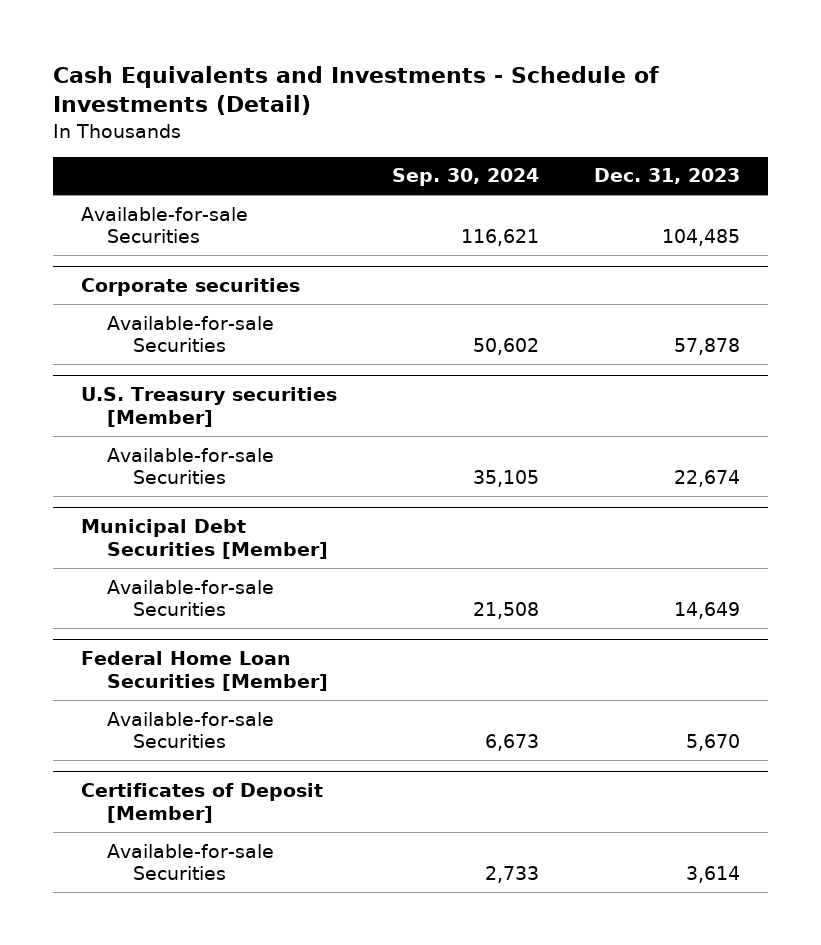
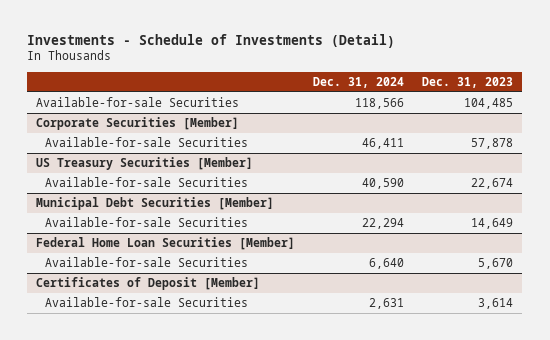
[53,65,660,116] Cash Equivalents and Investments - Schedule of Investments (Detail) -> [27,33,396,48] Investments - Schedule of Investments (Detail)
[392,168,540,187] Sep. 30, 2024 -> none
none -> [313,76,405,88] Dec. 31, 2024
[80,278,300,297] Corporate securities -> [36,117,240,131] Corporate Securities [Member]
[80,387,337,427] U.S. Treasury securities [Member] -> [36,157,254,171] US Treasury Securities [Member]

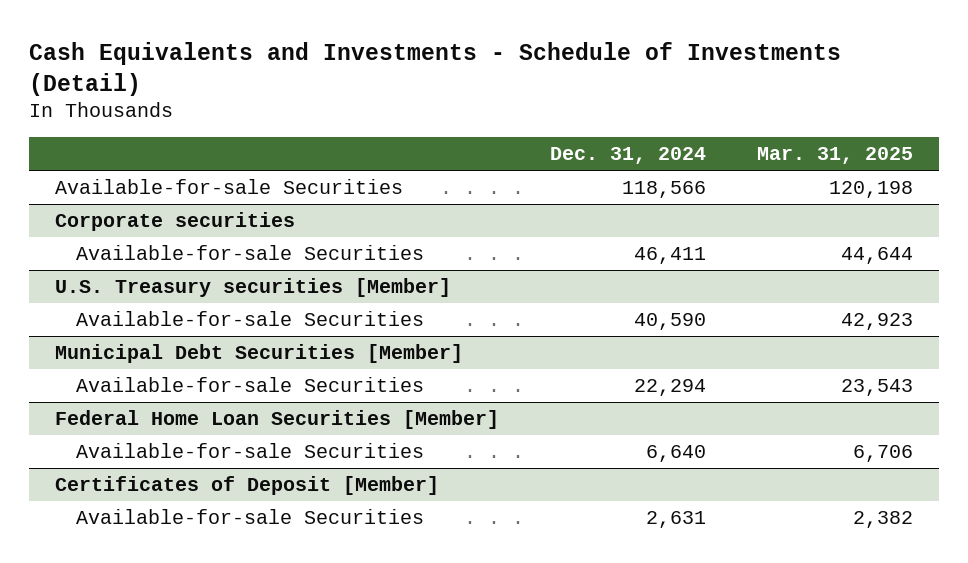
[27,33,396,48] Investments - Schedule of Investments (Detail) -> [29,41,842,96] Cash Equivalents and Investments - Schedule of Investments (Detail)
[422,76,514,88] Dec. 31, 2023 -> none
none -> [757,147,914,165] Mar. 31, 2025
[36,117,240,131] Corporate Securities [Member] -> [54,212,295,232] Corporate securities
[36,157,254,171] US Treasury Securities [Member] -> [54,278,451,298] U.S. Treasury securities [Member]

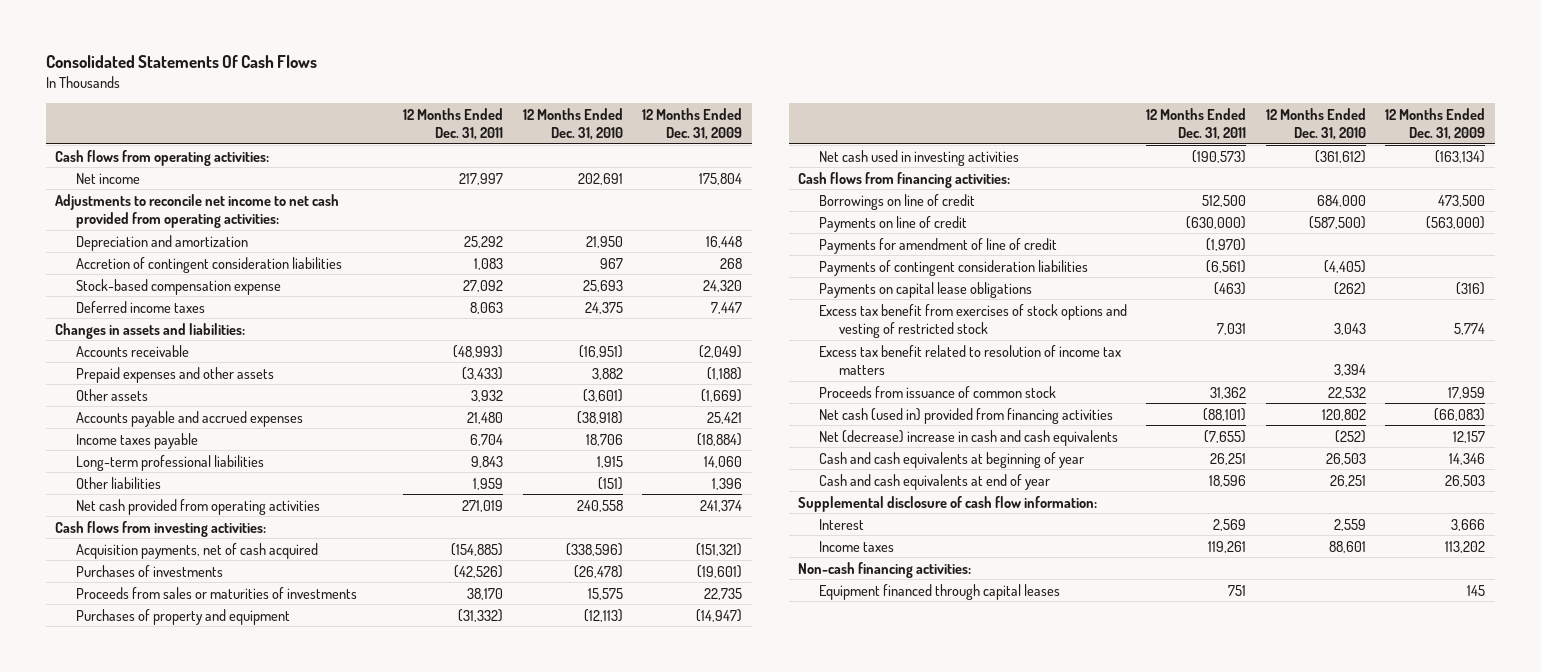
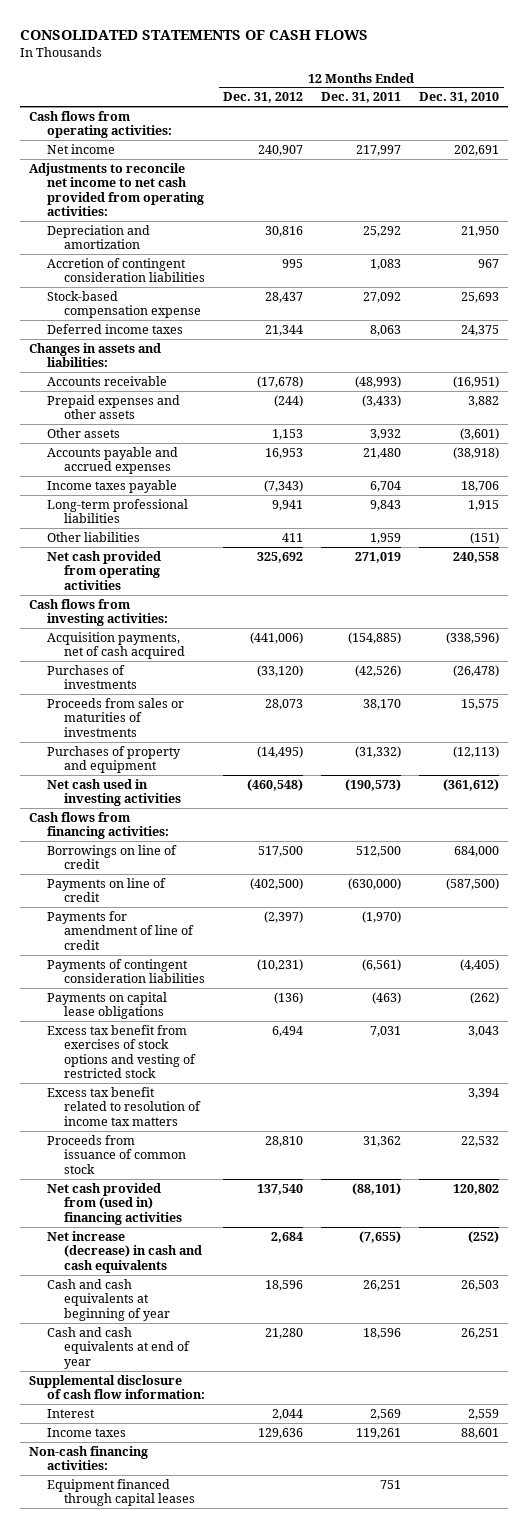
[45,55,317,69] Consolidated Statements Of Cash Flows -> [20,29,369,40] CONSOLIDATED STATEMENTS OF CASH FLOWS
[642,107,743,141] 12 Months Ended Dec. 31, 2009 -> none
none -> [223,92,304,104] Dec. 31, 2012
[818,407,1113,424] Net cash (used in) provided from financing activities -> [46,1182,183,1225] Net cash provided from (used in) financing activities
[818,429,1118,446] Net (decrease) increase in cash and cash equivalents -> [46,1230,203,1273] Net increase (decrease) in cash and cash equivalents

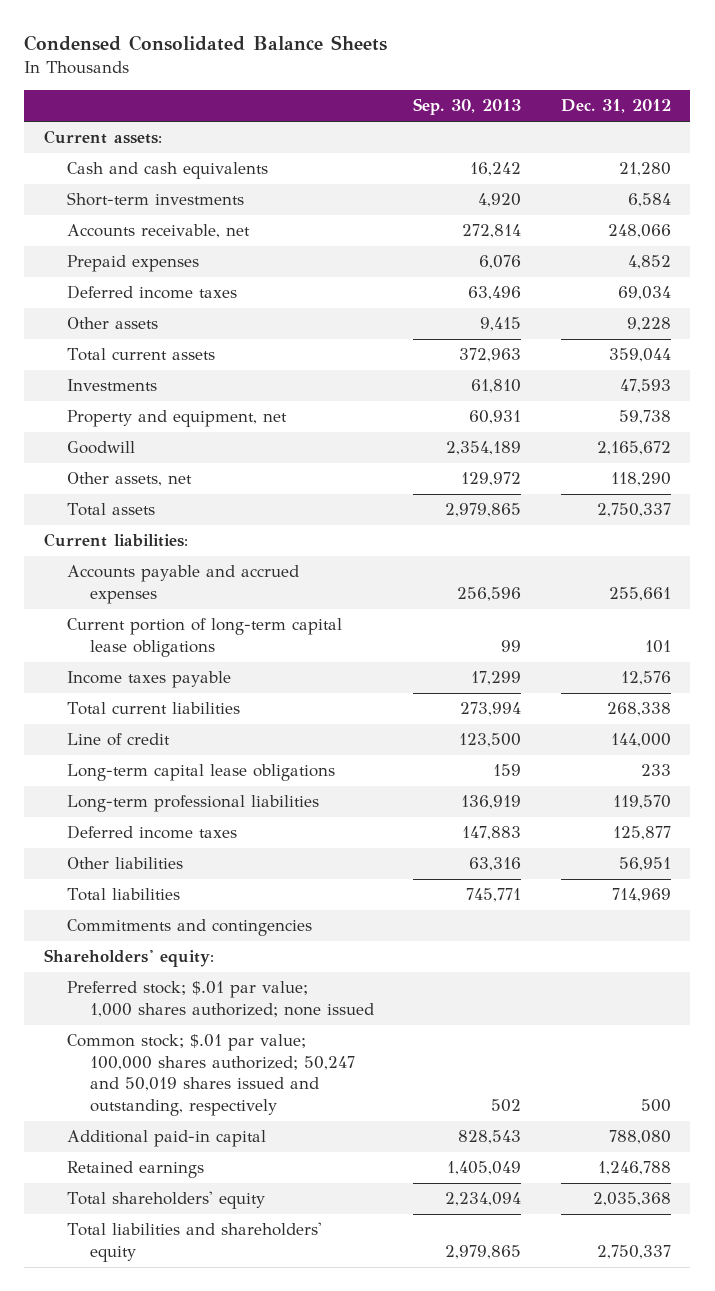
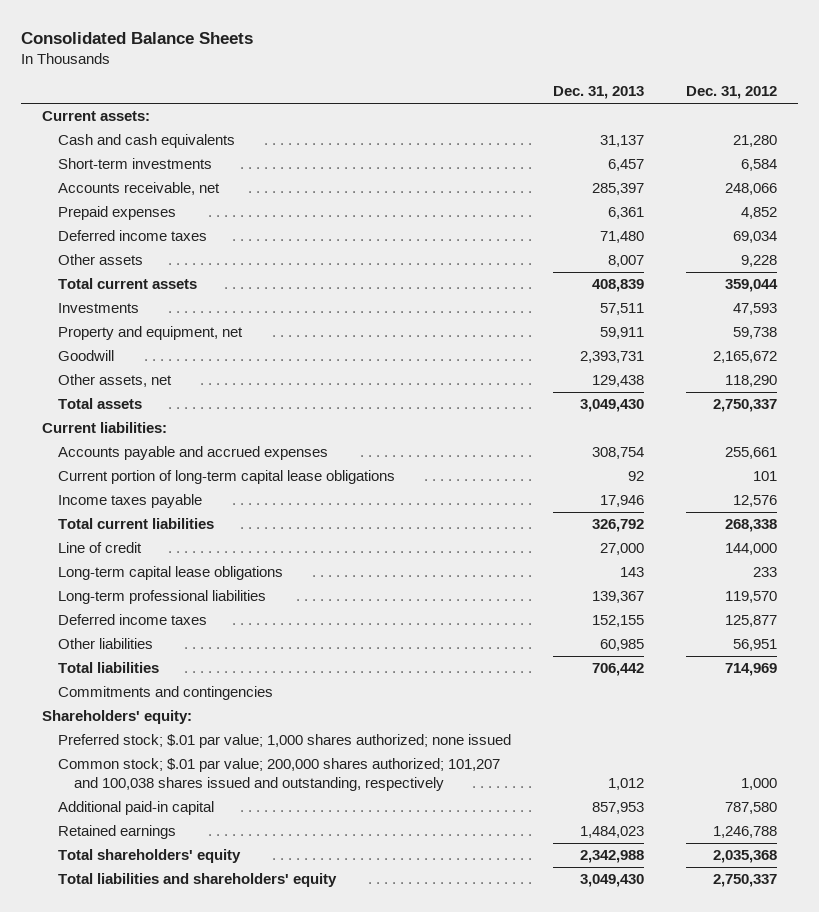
[24,35,388,52] Condensed Consolidated Balance Sheets -> [20,31,253,44] Consolidated Balance Sheets
[413,98,522,116] Sep. 30, 2013 -> none
none -> [552,86,644,100] Dec. 31, 2013
[66,1034,355,1116] Common stock; $.01 par value; 100,000 shares authorized; 50,247 and 50,019 shares issued and outstanding, respectively -> [57,758,500,791] Common stock; $.01 par value; 200,000 shares authorized; 101,207 and 100,038 shares issued and outstanding, respectively
[640,1098,671,1112] 500 -> [740,777,777,790] 1,000
[608,1130,671,1145] 788,080 -> [724,802,777,815] 787,580

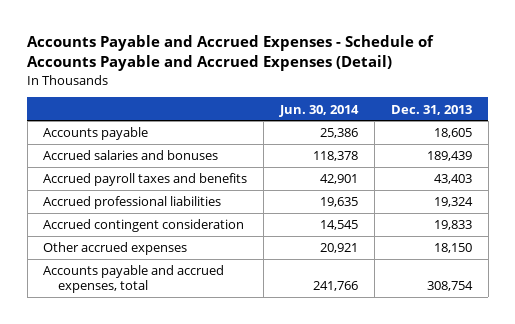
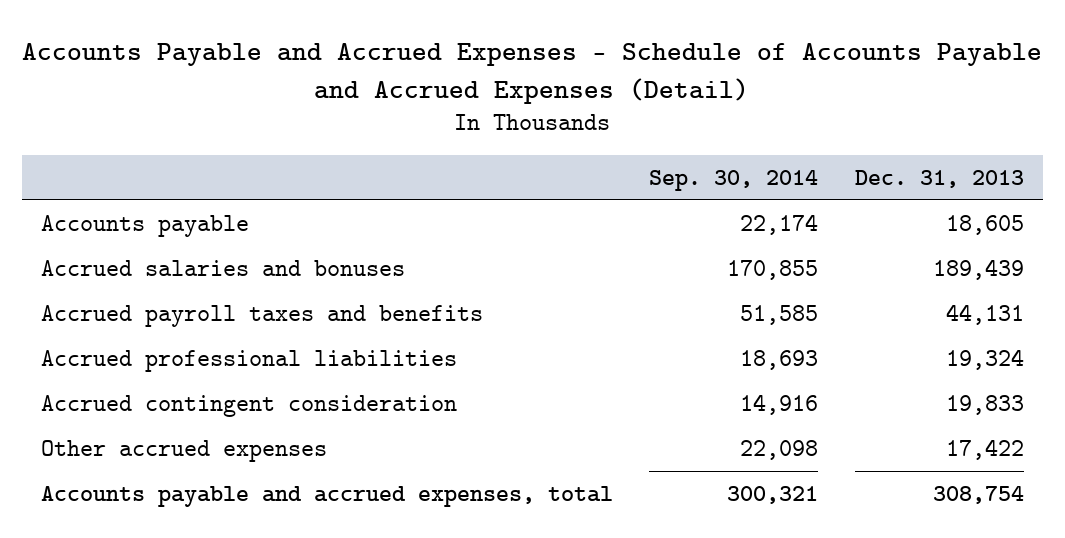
[279,104,360,117] Jun. 30, 2014 -> none
none -> [649,169,819,191] Sep. 30, 2014
[433,174,472,185] 43,403 -> [946,304,1025,326] 44,131
[433,243,472,254] 18,150 -> [946,439,1025,461] 17,422

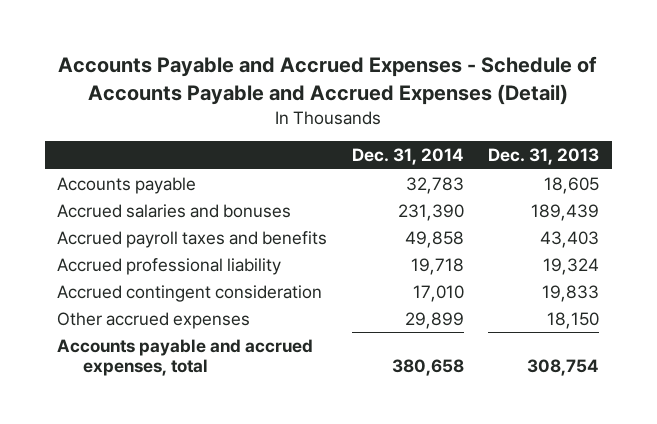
[649,169,819,191] Sep. 30, 2014 -> none
none -> [351,148,464,166] Dec. 31, 2014
[946,304,1025,326] 44,131 -> [540,230,600,248] 43,403
[40,350,457,373] Accrued professional liabilities -> [57,257,282,275] Accrued professional liability
[946,439,1025,461] 17,422 -> [547,311,600,329] 18,150

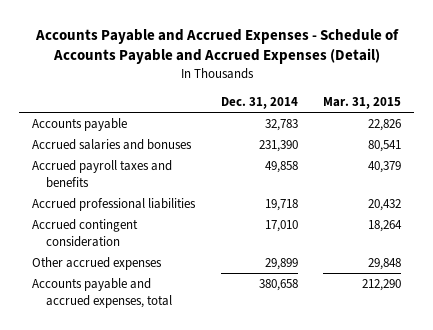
[488,148,600,166] Dec. 31, 2013 -> none
none -> [322,97,401,110] Mar. 31, 2015
[57,257,282,275] Accrued professional liability -> [32,197,197,211] Accrued professional liabilities

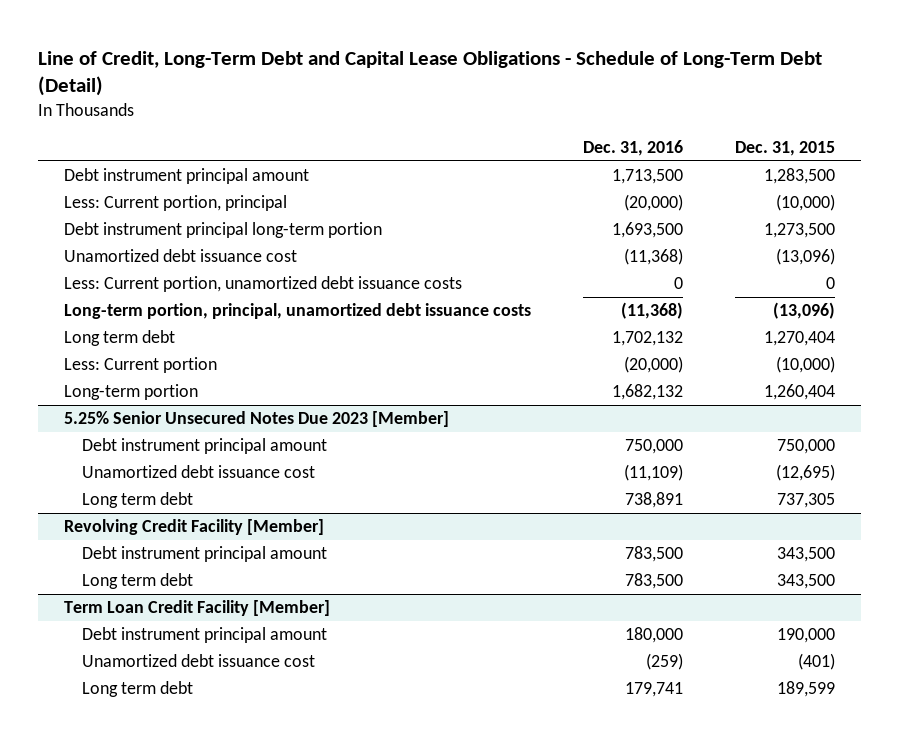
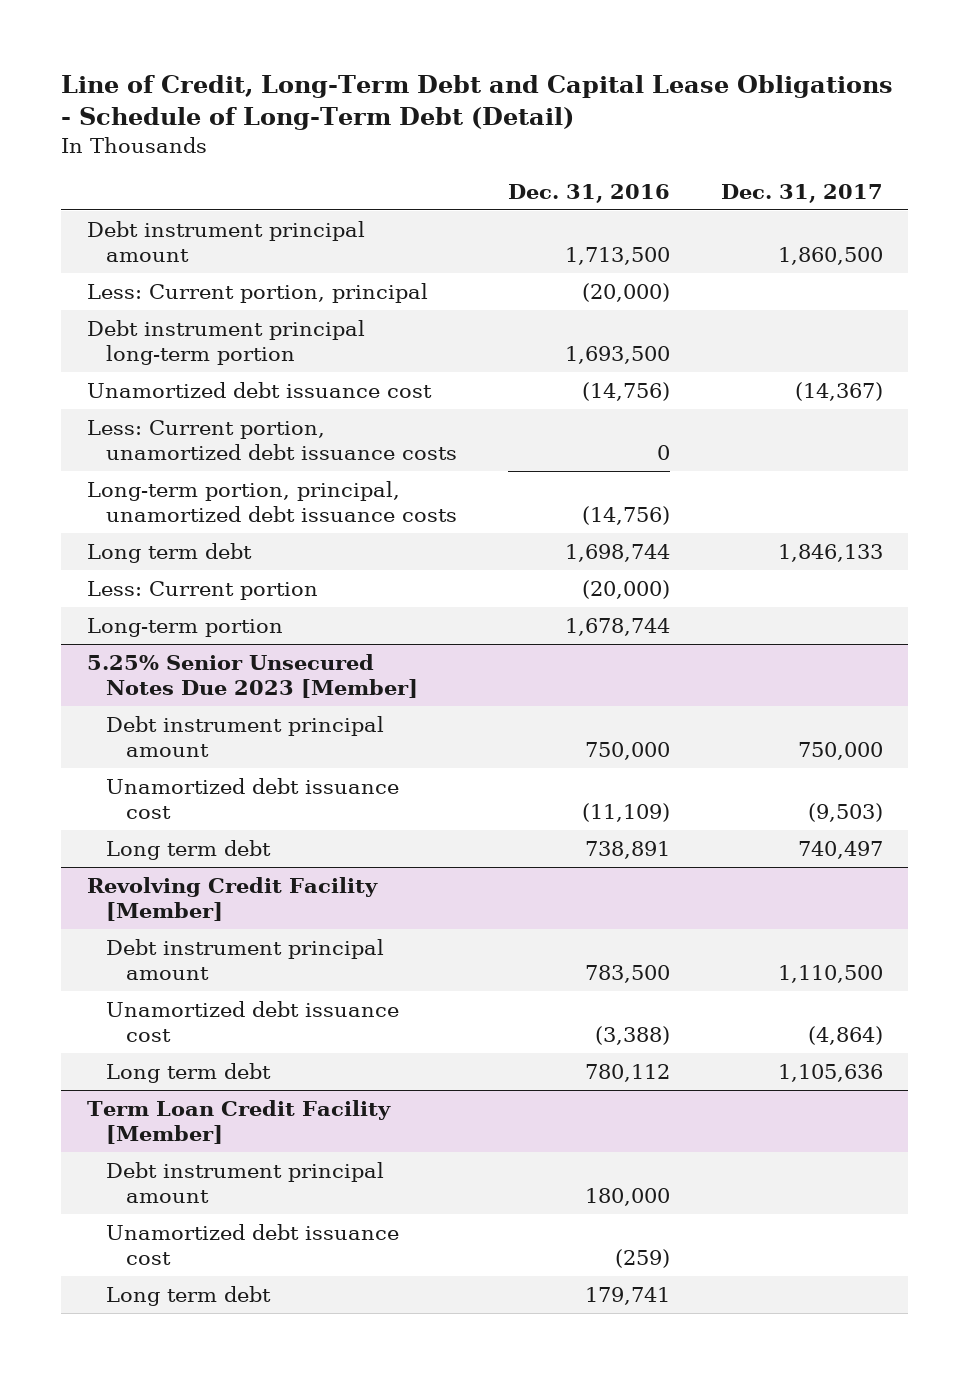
[735,141,836,157] Dec. 31, 2015 -> none
none -> [720,183,883,203] Dec. 31, 2017
[624,248,684,266] (11,368) -> [582,381,671,401] (14,756)
[621,302,684,320] (11,368) -> [582,506,671,526] (14,756)
[612,331,684,347] 1,702,132 -> [565,543,671,562] 1,698,744
[612,384,684,401] 1,682,132 -> [565,617,671,636] 1,678,744
none -> [106,1000,400,1043] Unamortized debt issuance cost
[625,573,684,590] 783,500 -> [585,1063,671,1082] 780,112

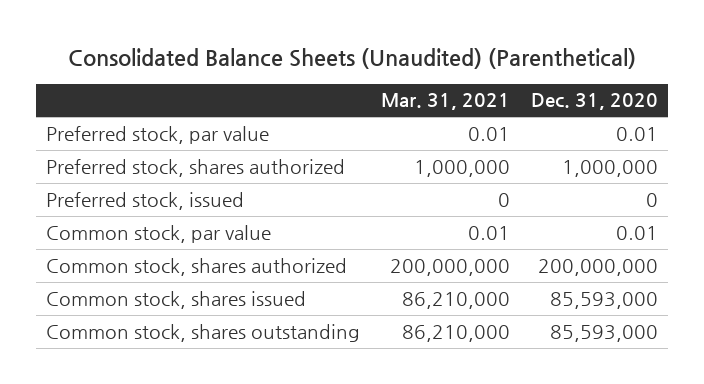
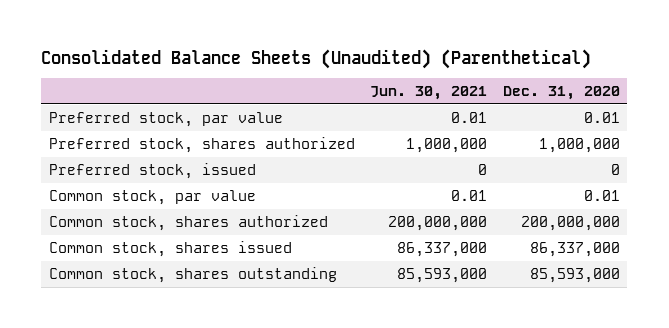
[381,93,511,111] Mar. 31, 2021 -> none
none -> [370,85,488,100] Jun. 30, 2021
[549,291,658,309] 85,593,000 -> [529,241,620,257] 86,337,000

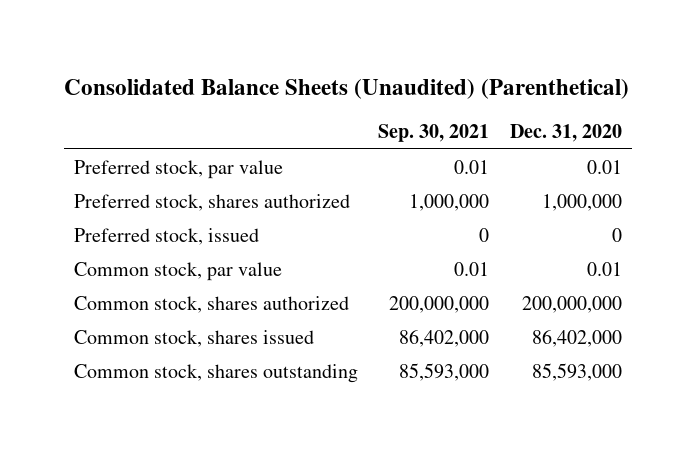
[370,85,488,100] Jun. 30, 2021 -> none
none -> [378,124,490,143] Sep. 30, 2021
[529,241,620,257] 86,337,000 -> [531,328,622,347] 86,402,000

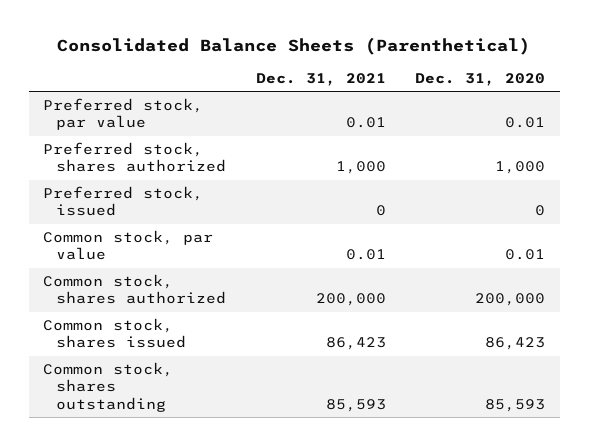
[64,78,630,99] Consolidated Balance Sheets (Unaudited) (Parenthetical) -> [57,36,531,55] Consolidated Balance Sheets (Parenthetical)
[378,124,490,143] Sep. 30, 2021 -> none
none -> [255,72,386,86] Dec. 31, 2021
[541,193,622,211] 1,000,000 -> [495,161,546,175] 1,000
[521,295,622,313] 200,000,000 -> [475,293,546,307] 200,000
[531,328,622,347] 86,402,000 -> [485,337,546,351] 86,423
[531,362,622,381] 85,593,000 -> [485,398,546,412] 85,593

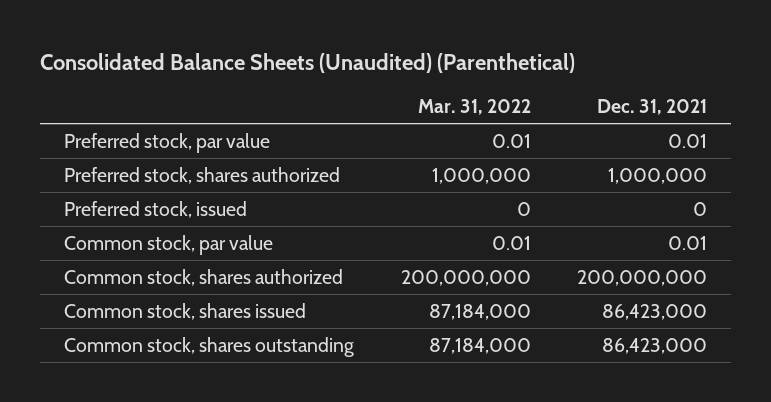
[57,36,531,55] Consolidated Balance Sheets (Parenthetical) -> [40,53,576,74] Consolidated Balance Sheets (Unaudited) (Parenthetical)
[415,72,546,86] Dec. 31, 2020 -> none
none -> [417,99,531,116] Mar. 31, 2022
[335,161,386,175] 1,000 -> [608,167,708,184] 1,000,000
[315,293,386,307] 200,000 -> [577,269,708,286] 200,000,000
[325,337,386,351] 86,423 -> [602,303,708,320] 86,423,000
[325,398,386,412] 85,593 -> [602,337,708,354] 86,423,000

